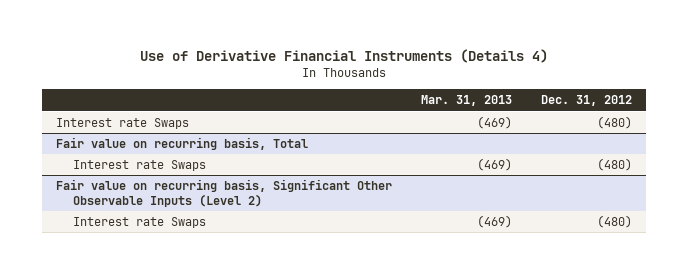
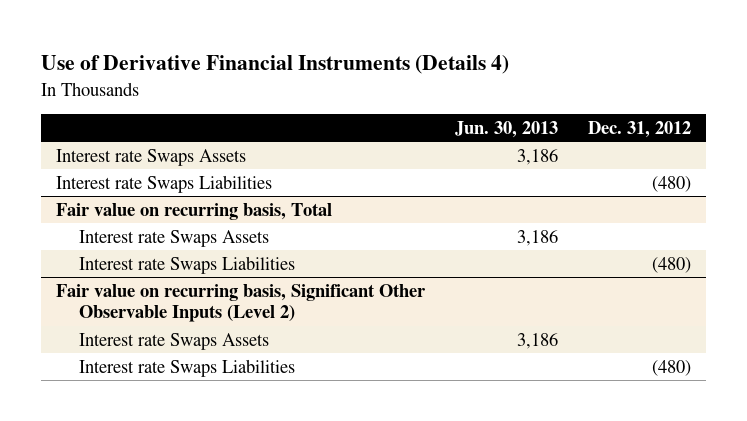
[421,95,513,107] Mar. 31, 2013 -> none
none -> [455,121,559,139] Jun. 30, 2013
none -> [56,148,247,166] Interest rate Swaps Assets
[56,118,190,130] Interest rate Swaps -> [56,174,273,193] Interest rate Swaps Liabilities
none -> [78,229,269,247] Interest rate Swaps Assets
[72,160,206,172] Interest rate Swaps -> [78,255,295,274] Interest rate Swaps Liabilities
none -> [78,332,269,350] Interest rate Swaps Assets
[72,217,206,229] Interest rate Swaps -> [78,358,295,377] Interest rate Swaps Liabilities

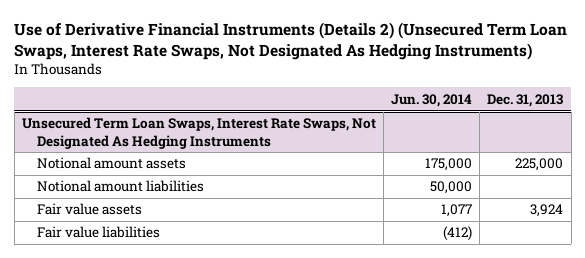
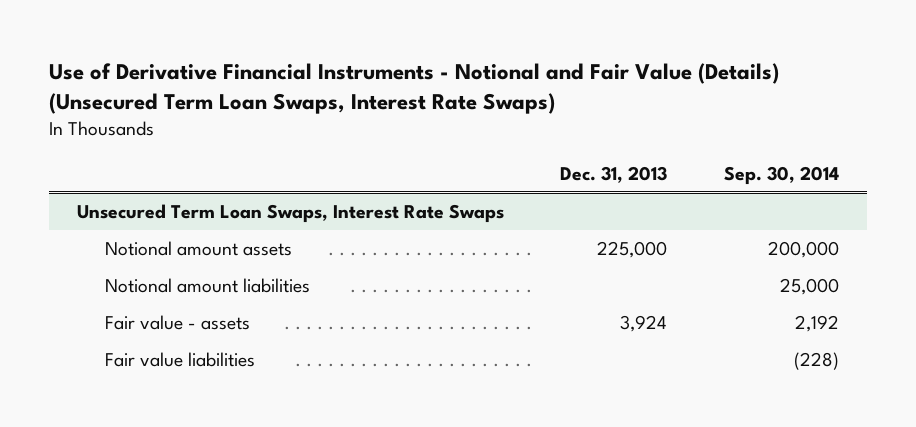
[14,21,568,60] Use of Derivative Financial Instruments (Details 2) (Unsecured Term Loan Swaps, Interest Rate Swaps, Not Designated As Hedging Instruments) -> [48,63,779,115] Use of Derivative Financial Instruments - Notional and Fair Value (Details) (Unsecured Term Loan Swaps, Interest Rate Swaps)
[391,93,473,107] Jun. 30, 2014 -> none
none -> [723,165,839,185] Sep. 30, 2014
[21,117,376,149] Unsecured Term Loan Swaps, Interest Rate Swaps, Not Designated As Hedging Instruments -> [77,203,505,223] Unsecured Term Loan Swaps, Interest Rate Swaps
[36,203,142,216] Fair value assets -> [104,314,250,330] Fair value - assets

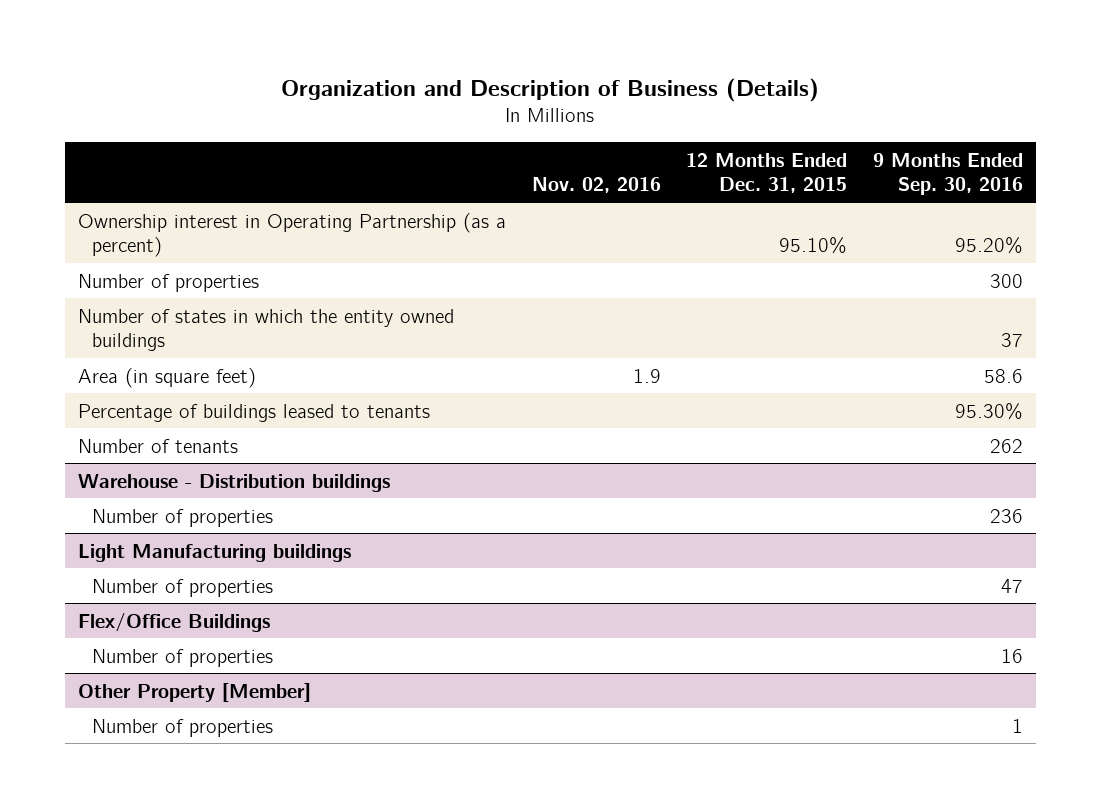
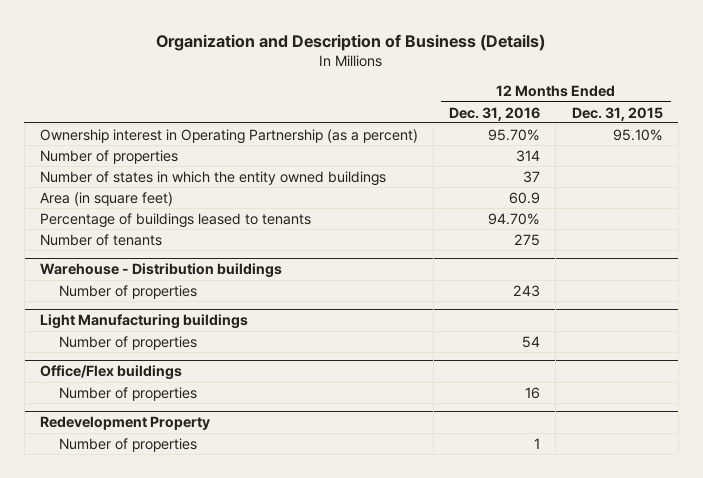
[531,177,661,194] Nov. 02, 2016 -> none
[873,152,1024,196] 9 Months Ended Sep. 30, 2016 -> none
none -> [449,106,541,121] Dec. 31, 2016
[77,612,270,632] Flex/Office Buildings -> [39,365,182,381] Office/Flex buildings
[77,682,311,702] Other Property [Member] -> [39,416,210,431] Redevelopment Property

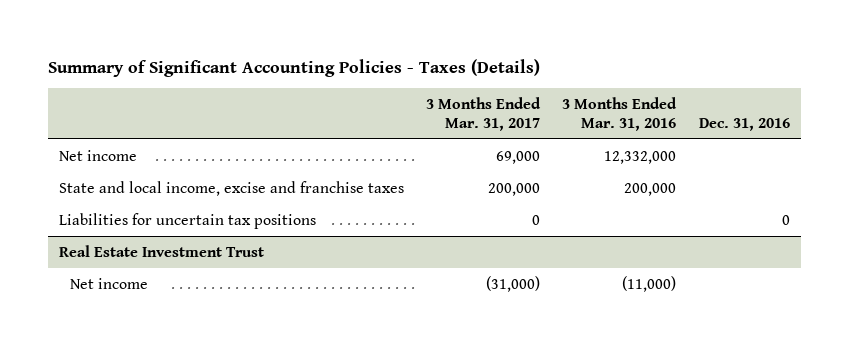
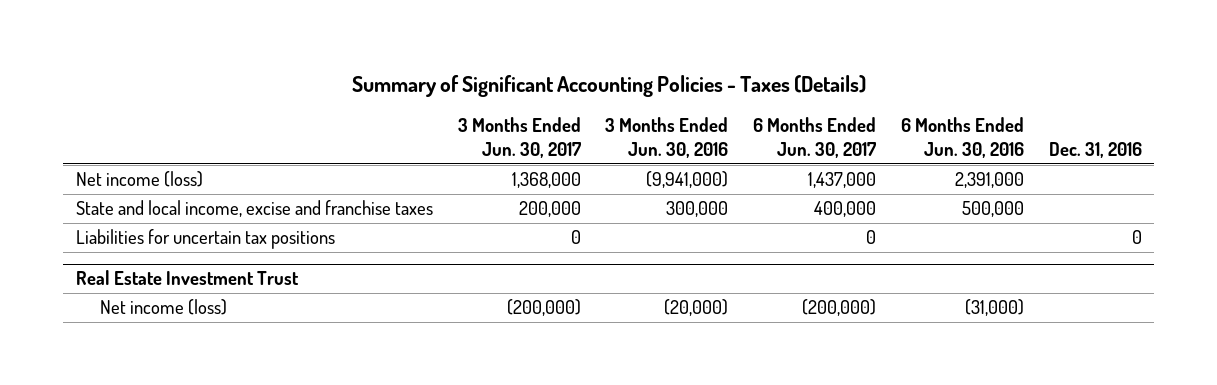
[426,96,542,131] 3 Months Ended Mar. 31, 2017 -> none
[562,96,678,131] 3 Months Ended Mar. 31, 2016 -> none
none -> [457,117,581,159] 3 Months Ended Jun. 30, 2017
none -> [605,117,729,159] 3 Months Ended Jun. 30, 2016
none -> [753,117,877,159] 6 Months Ended Jun. 30, 2017
none -> [900,117,1024,159] 6 Months Ended Jun. 30, 2016
[59,149,138,161] Net income -> [75,171,203,188] Net income (loss)
[70,277,149,289] Net income -> [100,299,228,316] Net income (loss)

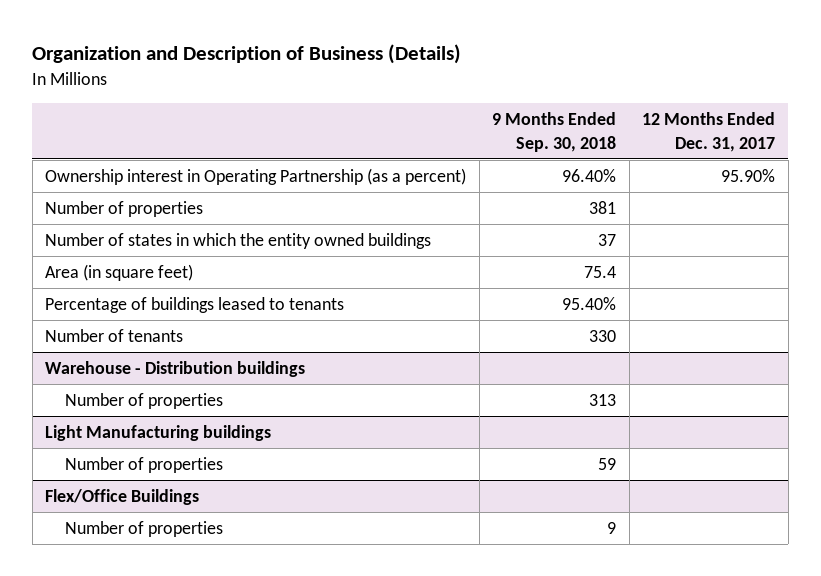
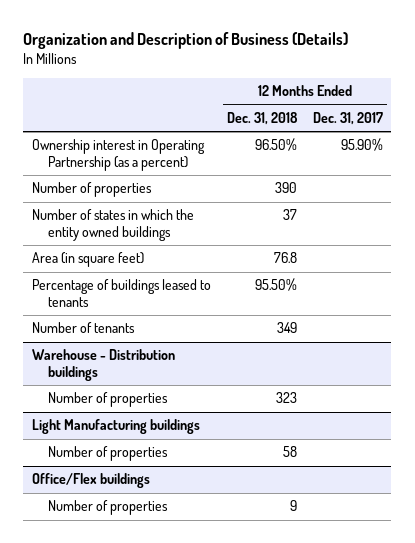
[492,112,617,152] 9 Months Ended Sep. 30, 2018 -> none
none -> [226,111,298,125] Dec. 31, 2018
[45,488,200,505] Flex/Office Buildings -> [31,473,150,489] Office/Flex buildings

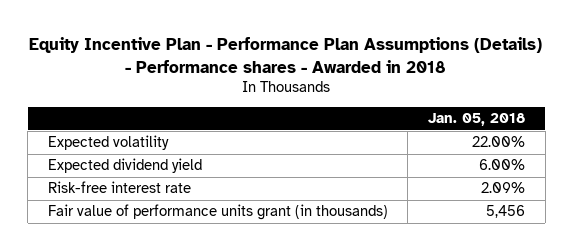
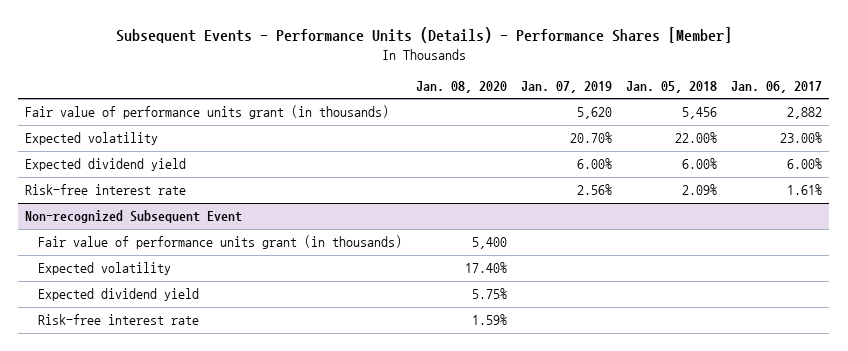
[29,37,543,73] Equity Incentive Plan - Performance Plan Assumptions (Details) - Performance shares - Awarded in 2018 -> [115,26,732,43] Subsequent Events - Performance Units (Details) - Performance Shares [Member]
none -> [416,80,508,93] Jan. 08, 2020
none -> [521,80,613,93] Jan. 07, 2019
none -> [731,80,823,93] Jan. 06, 2017
[47,204,388,221] Fair value of performance units grant (in thousands) -> [25,105,390,120] Fair value of performance units grant (in thousands)
none -> [25,210,243,224] Non-recognized Subsequent Event
none -> [38,235,403,250] Fair value of performance units grant (in thousands)
none -> [38,262,172,276] Expected volatility
none -> [38,288,200,302] Expected dividend yield
none -> [38,314,200,326] Risk-free interest rate

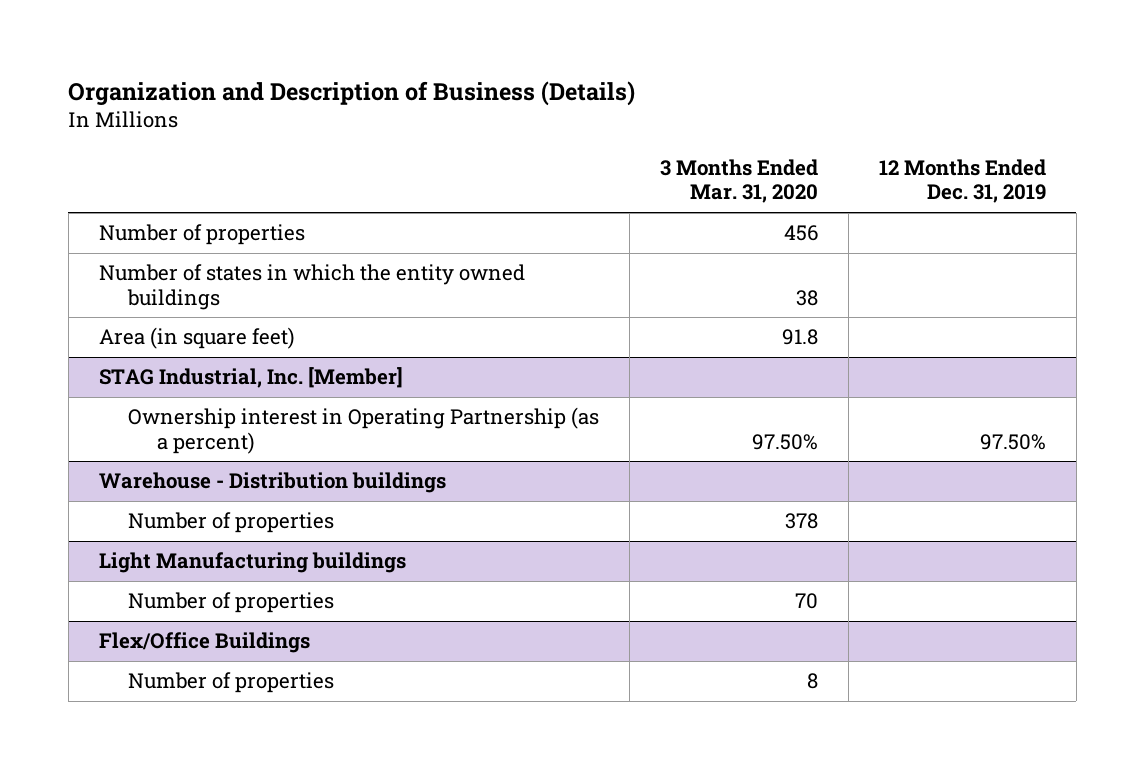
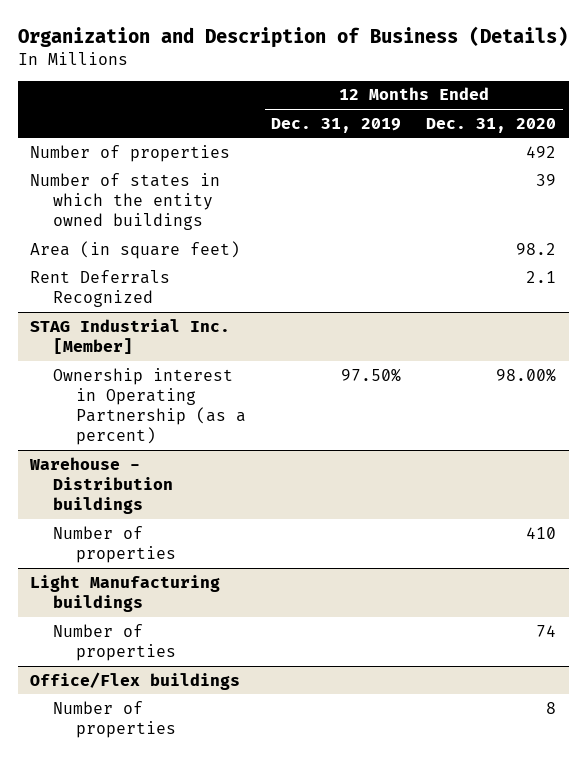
[659,159,818,204] 3 Months Ended Mar. 31, 2020 -> none
none -> [426,117,557,133] Dec. 31, 2020
none -> [30,269,171,307] Rent Deferrals Recognized
[98,367,403,389] STAG Industrial, Inc. [Member] -> [30,318,231,354] STAG Industrial Inc. [Member]
[98,632,310,654] Flex/Office Buildings -> [30,671,241,690] Office/Flex buildings

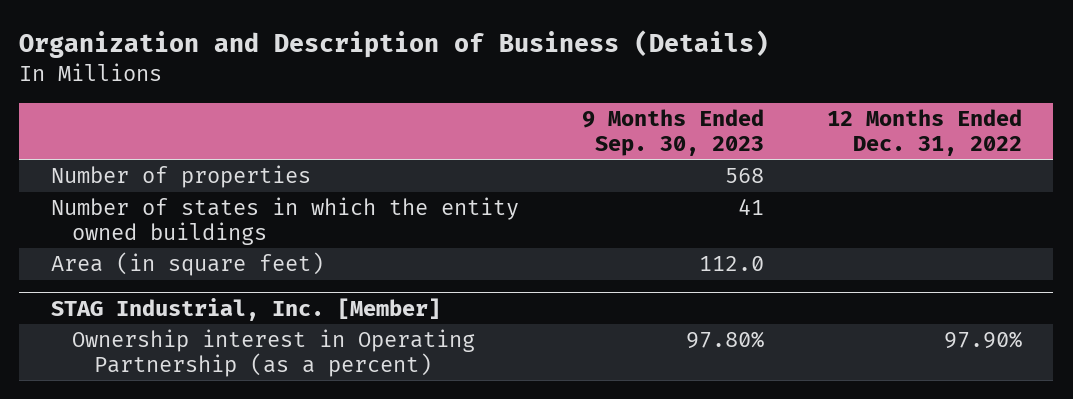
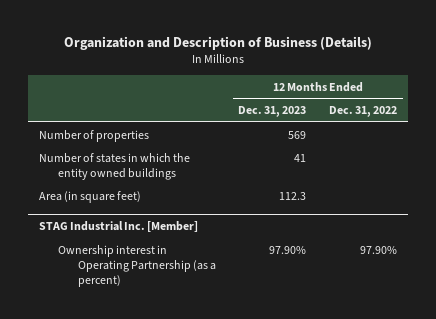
[581,108,764,156] 9 Months Ended Sep. 30, 2023 -> none
none -> [238,106,307,118] Dec. 31, 2023
[50,297,441,321] STAG Industrial, Inc. [Member] -> [39,221,199,233] STAG Industrial Inc. [Member]

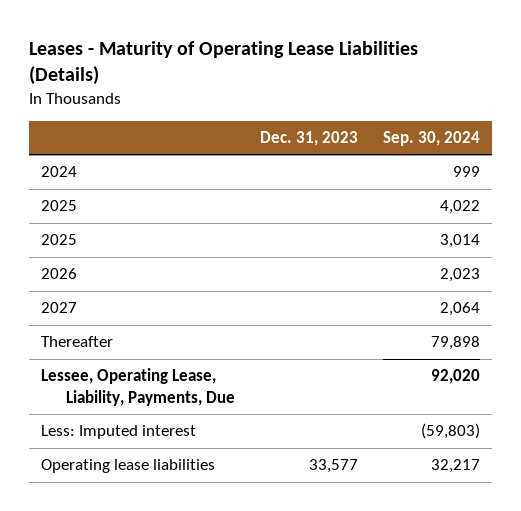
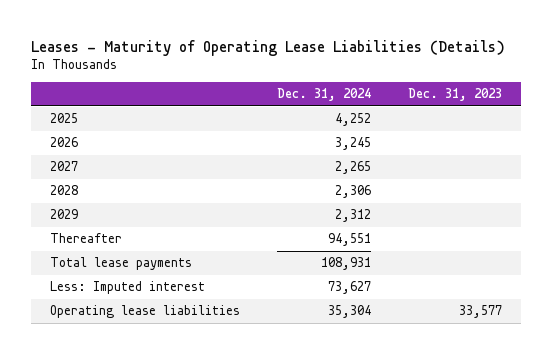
[382,130,480,146] Sep. 30, 2024 -> none
none -> [277,88,372,102] Dec. 31, 2024
[41,166,78,178] 2024 -> none
[41,234,78,246] 2025 -> none
none -> [50,185,79,196] 2028
none -> [50,209,79,220] 2029
[41,368,235,406] Lessee, Operating Lease, Liability, Payments, Due -> [50,257,193,271] Total lease payments

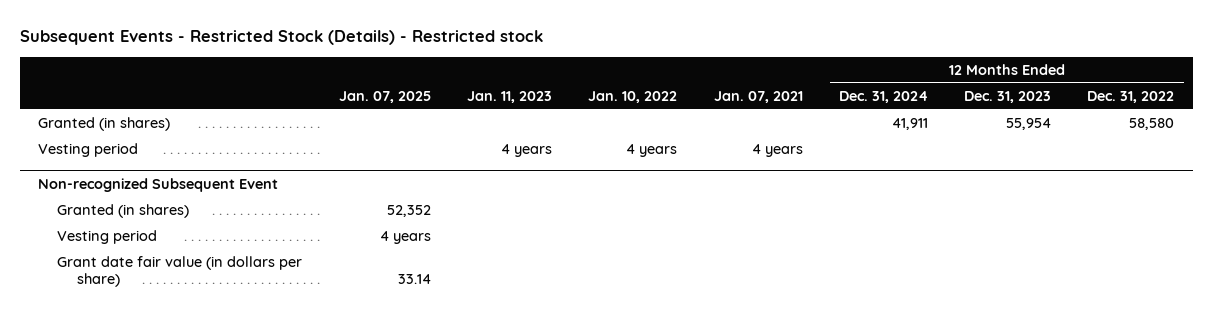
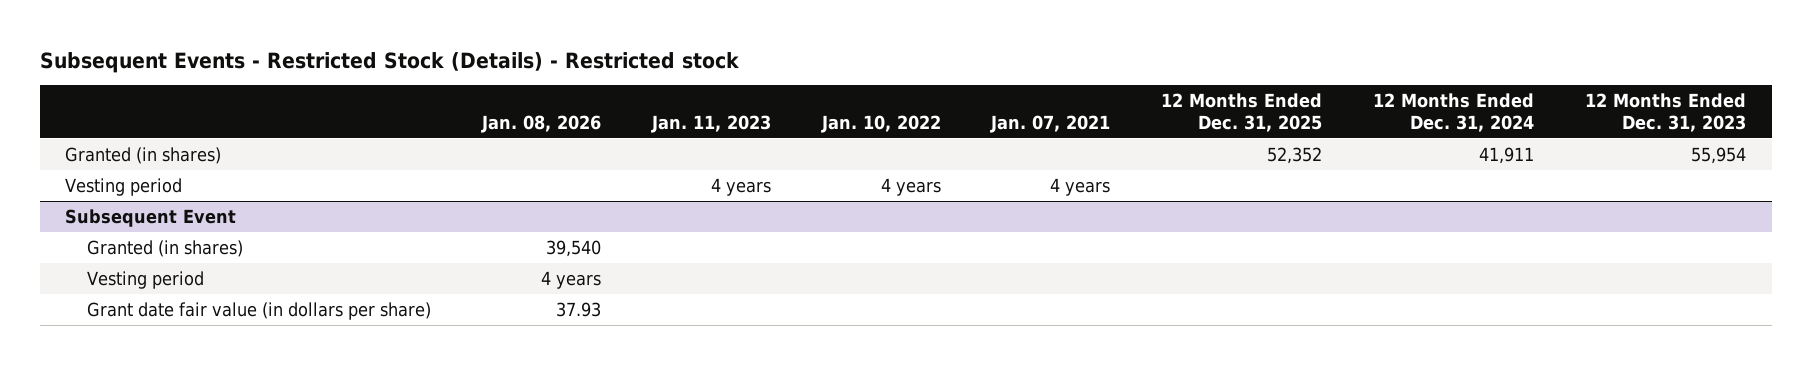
[338,90,431,103] Jan. 07, 2025 -> none
[1087,90,1175,103] Dec. 31, 2022 -> none
none -> [480,114,601,133] Jan. 08, 2026
none -> [1161,93,1323,132] 12 Months Ended Dec. 31, 2025
[37,177,278,192] Non-recognized Subsequent Event -> [65,208,237,227] Subsequent Event

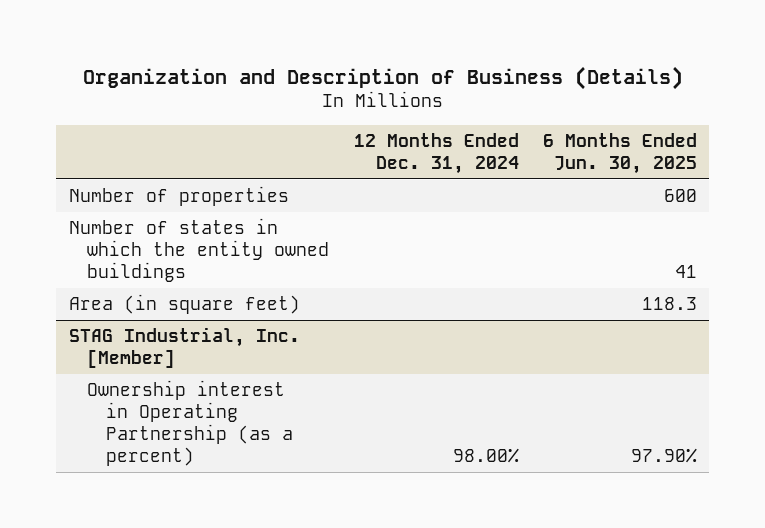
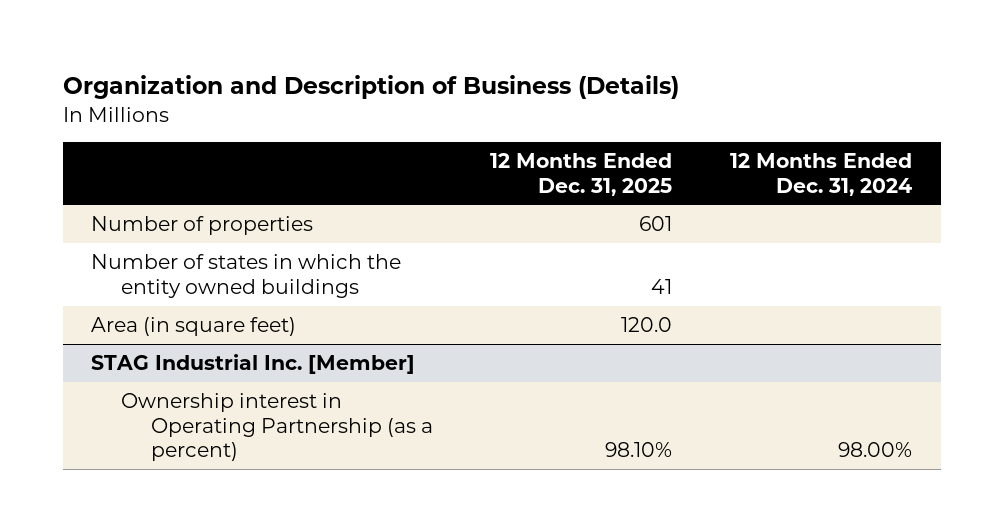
[542,132,697,174] 6 Months Ended Jun. 30, 2025 -> none
none -> [490,152,673,196] 12 Months Ended Dec. 31, 2025
[68,327,300,369] STAG Industrial, Inc. [Member] -> [91,354,416,375] STAG Industrial Inc. [Member]

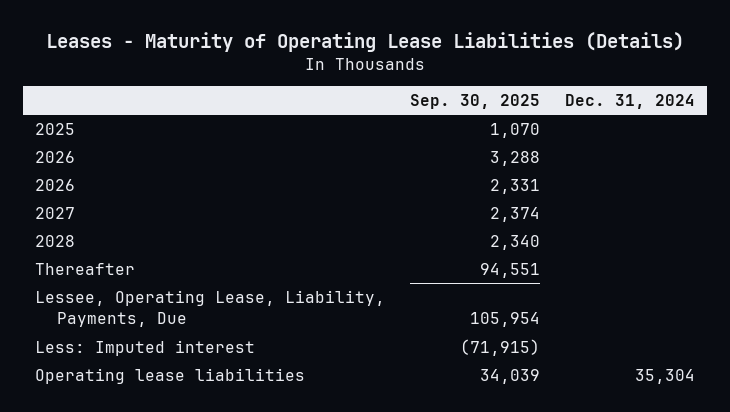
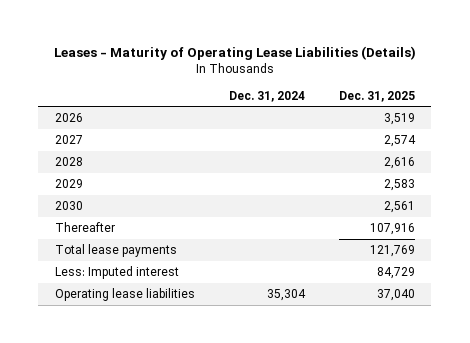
[409,94,540,110] Sep. 30, 2025 -> none
none -> [338,90,415,102] Dec. 31, 2025
[34,123,75,136] 2025 -> none
[34,179,75,192] 2026 -> none
none -> [55,179,84,189] 2029
none -> [55,201,84,211] 2030
[34,290,385,328] Lessee, Operating Lease, Liability, Payments, Due -> [55,244,178,258] Total lease payments

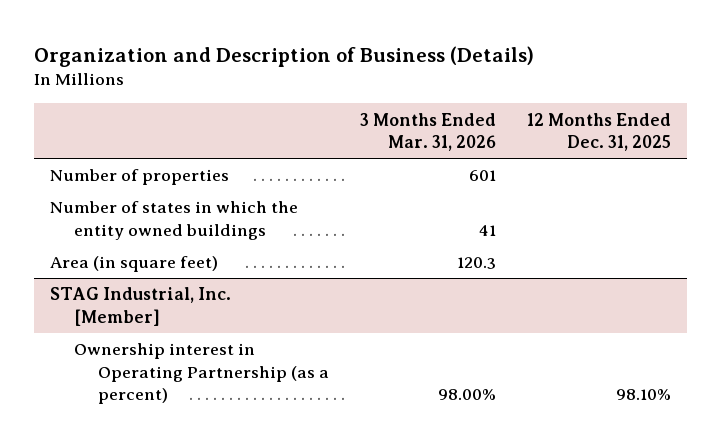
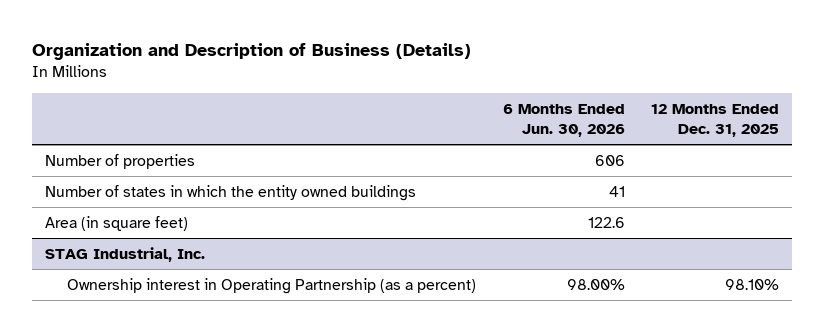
[360,112,497,152] 3 Months Ended Mar. 31, 2026 -> none
none -> [502,103,625,137] 6 Months Ended Jun. 30, 2026
[49,287,231,326] STAG Industrial, Inc. [Member] -> [45,246,206,262] STAG Industrial, Inc.

